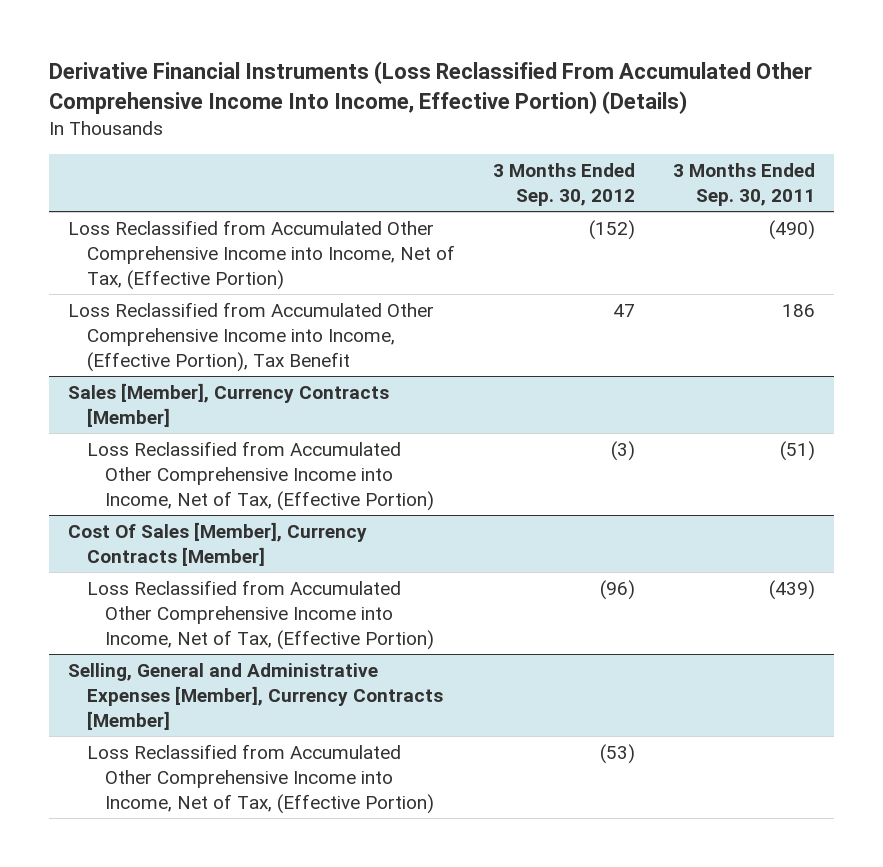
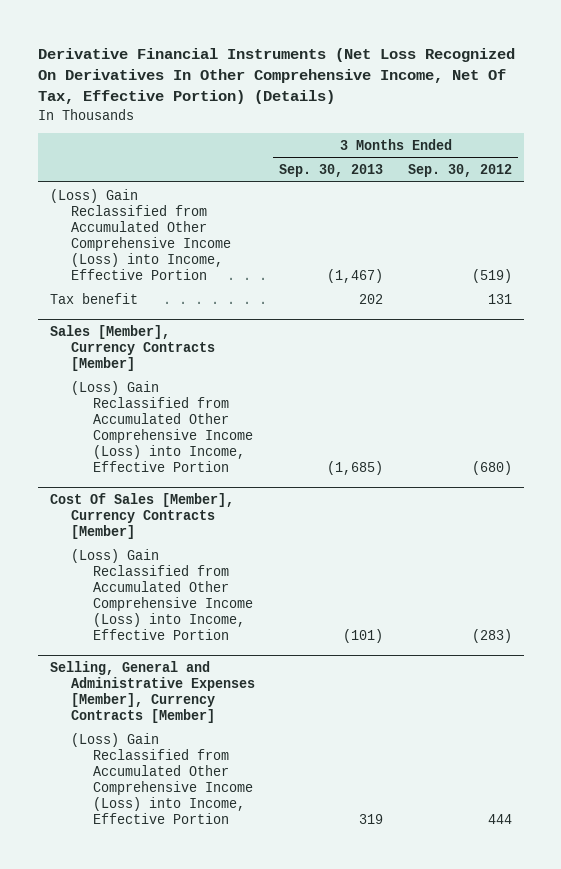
[49,60,813,114] Derivative Financial Instruments (Loss Reclassified From Accumulated Other Comprehensive Income Into Income, Effective Portion) (Details) -> [37,47,515,105] Derivative Financial Instruments (Net Loss Recognized On Derivatives In Other Comprehensive Income, Net Of Tax, Effective Portion) (Details)
[672,163,815,207] 3 Months Ended Sep. 30, 2011 -> none
none -> [279,164,384,178] Sep. 30, 2013
[68,302,435,372] Loss Reclassified from Accumulated Other Comprehensive Income into Income, (Effective Portion), Tax Benefit -> none
[68,220,455,290] Loss Reclassified from Accumulated Other Comprehensive Income into Income, Net of Tax, (Effective Portion) -> [49,188,232,280] (Loss) Gain Reclassified from Accumulated Other Comprehensive Income (Loss) into Income, Effective Portion
[588,220,635,241] (152) -> [471,268,512,283] (519)
none -> [49,292,138,304] Tax benefit
[86,441,435,511] Loss Reclassified from Accumulated Other Comprehensive Income into Income, Net of Tax, (Effective Portion) -> [71,380,254,472] (Loss) Gain Reclassified from Accumulated Other Comprehensive Income (Loss) into Income, Effective Portion
[610,441,635,462] (3) -> [471,460,512,475] (680)
[86,580,435,650] Loss Reclassified from Accumulated Other Comprehensive Income into Income, Net of Tax, (Effective Portion) -> [71,548,254,640] (Loss) Gain Reclassified from Accumulated Other Comprehensive Income (Loss) into Income, Effective Portion
[599,580,635,601] (96) -> [471,628,512,643] (283)
[86,744,435,814] Loss Reclassified from Accumulated Other Comprehensive Income into Income, Net of Tax, (Effective Portion) -> [71,732,254,824] (Loss) Gain Reclassified from Accumulated Other Comprehensive Income (Loss) into Income, Effective Portion
[599,744,635,765] (53) -> [487,813,512,824] 444

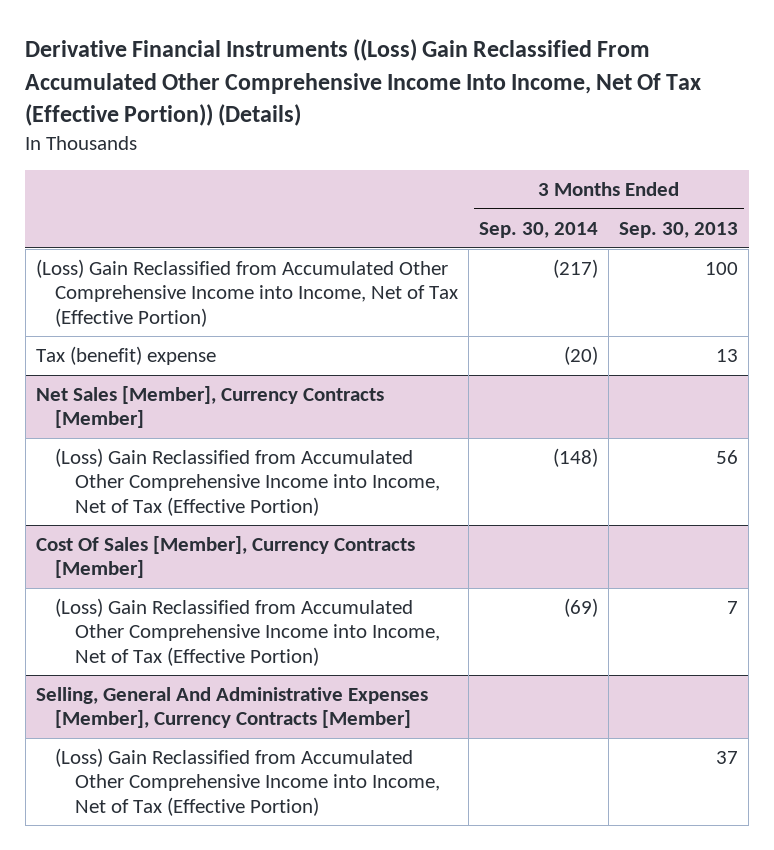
[37,47,515,105] Derivative Financial Instruments (Net Loss Recognized On Derivatives In Other Comprehensive Income, Net Of Tax, Effective Portion) (Details) -> [25,39,702,126] Derivative Financial Instruments ((Loss) Gain Reclassified From Accumulated Other Comprehensive Income Into Income, Net Of Tax (Effective Portion)) (Details)
[407,164,512,178] Sep. 30, 2012 -> none
none -> [479,221,599,238] Sep. 30, 2014
[49,188,232,280] (Loss) Gain Reclassified from Accumulated Other Comprehensive Income (Loss) into Income, Effective Portion -> [35,259,459,327] (Loss) Gain Reclassified from Accumulated Other Comprehensive Income into Income, Net of Tax (Effective Portion)
[327,268,384,283] (1,467) -> [705,262,739,276] 100
[49,292,138,304] Tax benefit -> [35,346,216,366] Tax (benefit) expense
[359,293,384,304] 202 -> [716,349,739,363] 13
[49,324,216,371] Sales [Member], Currency Contracts [Member] -> [35,386,384,429] Net Sales [Member], Currency Contracts [Member]
[71,380,254,472] (Loss) Gain Reclassified from Accumulated Other Comprehensive Income (Loss) into Income, Effective Portion -> [55,448,440,516] (Loss) Gain Reclassified from Accumulated Other Comprehensive Income into Income, Net of Tax (Effective Portion)
[327,460,384,475] (1,685) -> [716,450,739,465] 56
[71,548,254,640] (Loss) Gain Reclassified from Accumulated Other Comprehensive Income (Loss) into Income, Effective Portion -> [55,598,440,666] (Loss) Gain Reclassified from Accumulated Other Comprehensive Income into Income, Net of Tax (Effective Portion)
[343,628,384,643] (101) -> [727,601,739,615] 7
[49,660,256,723] Selling, General and Administrative Expenses [Member], Currency Contracts [Member] -> [35,687,428,729] Selling, General And Administrative Expenses [Member], Currency Contracts [Member]
[71,732,254,824] (Loss) Gain Reclassified from Accumulated Other Comprehensive Income (Loss) into Income, Effective Portion -> [55,748,440,816] (Loss) Gain Reclassified from Accumulated Other Comprehensive Income into Income, Net of Tax (Effective Portion)
[359,813,384,824] 319 -> [716,751,739,765] 37

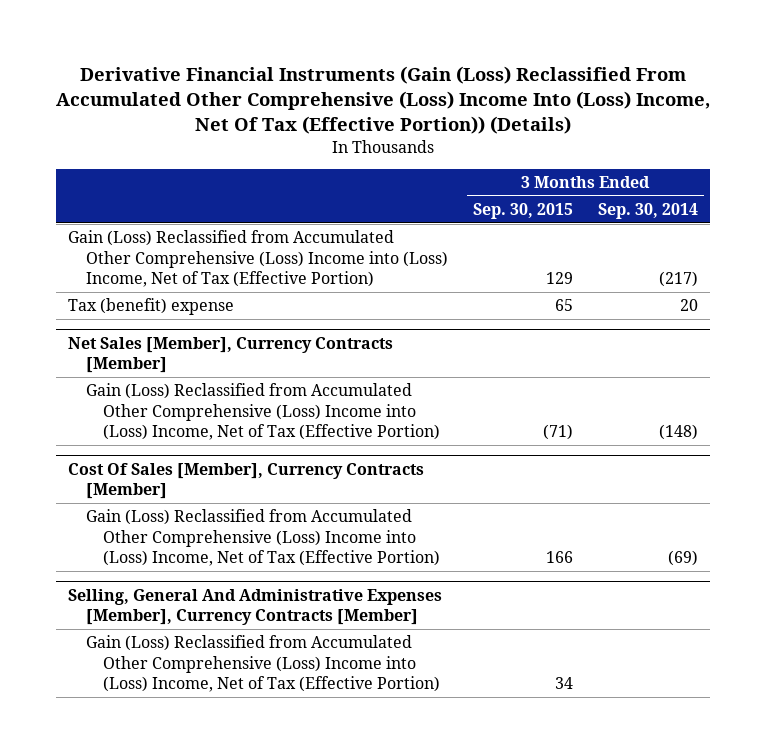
[25,39,702,126] Derivative Financial Instruments ((Loss) Gain Reclassified From Accumulated Other Comprehensive Income Into Income, Net Of Tax (Effective Portion)) (Details) -> [56,65,711,134] Derivative Financial Instruments (Gain (Loss) Reclassified From Accumulated Other Comprehensive (Loss) Income Into (Loss) Income, Net Of Tax (Effective Portion)) (Details)
[619,221,739,238] Sep. 30, 2013 -> none
none -> [472,203,573,220] Sep. 30, 2015
[35,259,459,327] (Loss) Gain Reclassified from Accumulated Other Comprehensive Income into Income, Net of Tax (Effective Portion) -> [68,230,448,288] Gain (Loss) Reclassified from Accumulated Other Comprehensive (Loss) Income into (Loss) Income, Net of Tax (Effective Portion)
[564,346,599,366] (20) -> [679,299,698,312] 20
[55,448,440,516] (Loss) Gain Reclassified from Accumulated Other Comprehensive Income into Income, Net of Tax (Effective Portion) -> [85,383,441,441] Gain (Loss) Reclassified from Accumulated Other Comprehensive (Loss) Income into (Loss) Income, Net of Tax (Effective Portion)
[55,598,440,666] (Loss) Gain Reclassified from Accumulated Other Comprehensive Income into Income, Net of Tax (Effective Portion) -> [85,509,441,567] Gain (Loss) Reclassified from Accumulated Other Comprehensive (Loss) Income into (Loss) Income, Net of Tax (Effective Portion)
[55,748,440,816] (Loss) Gain Reclassified from Accumulated Other Comprehensive Income into Income, Net of Tax (Effective Portion) -> [85,635,441,693] Gain (Loss) Reclassified from Accumulated Other Comprehensive (Loss) Income into (Loss) Income, Net of Tax (Effective Portion)

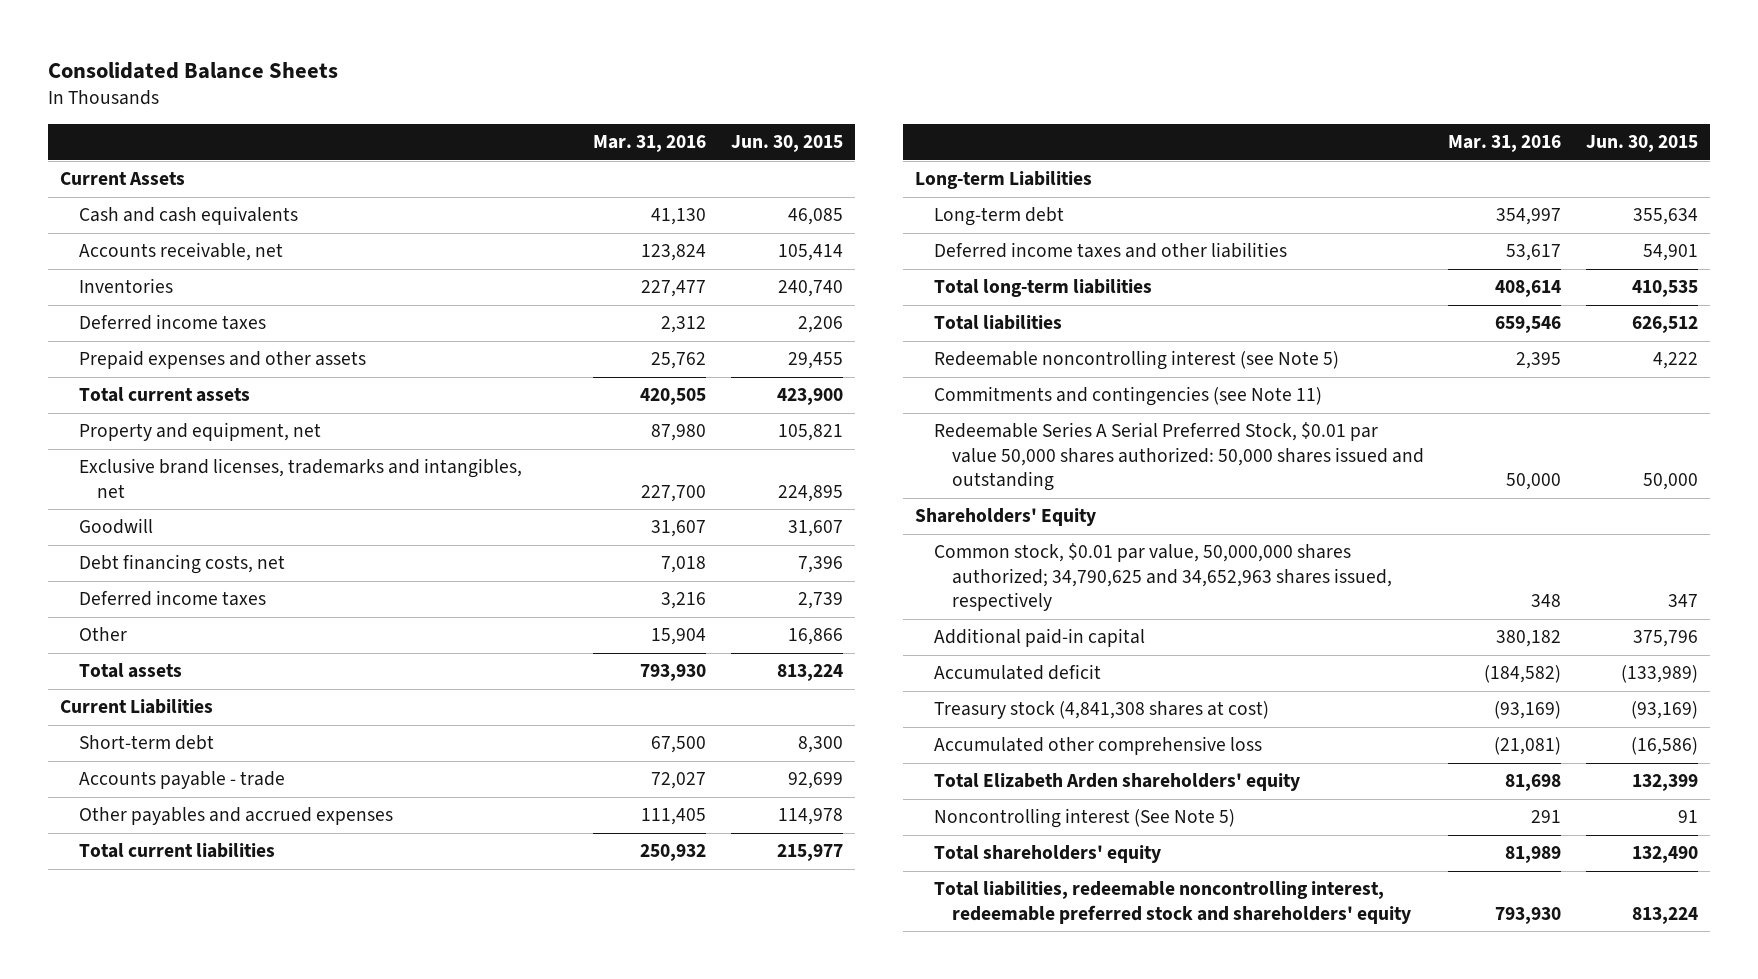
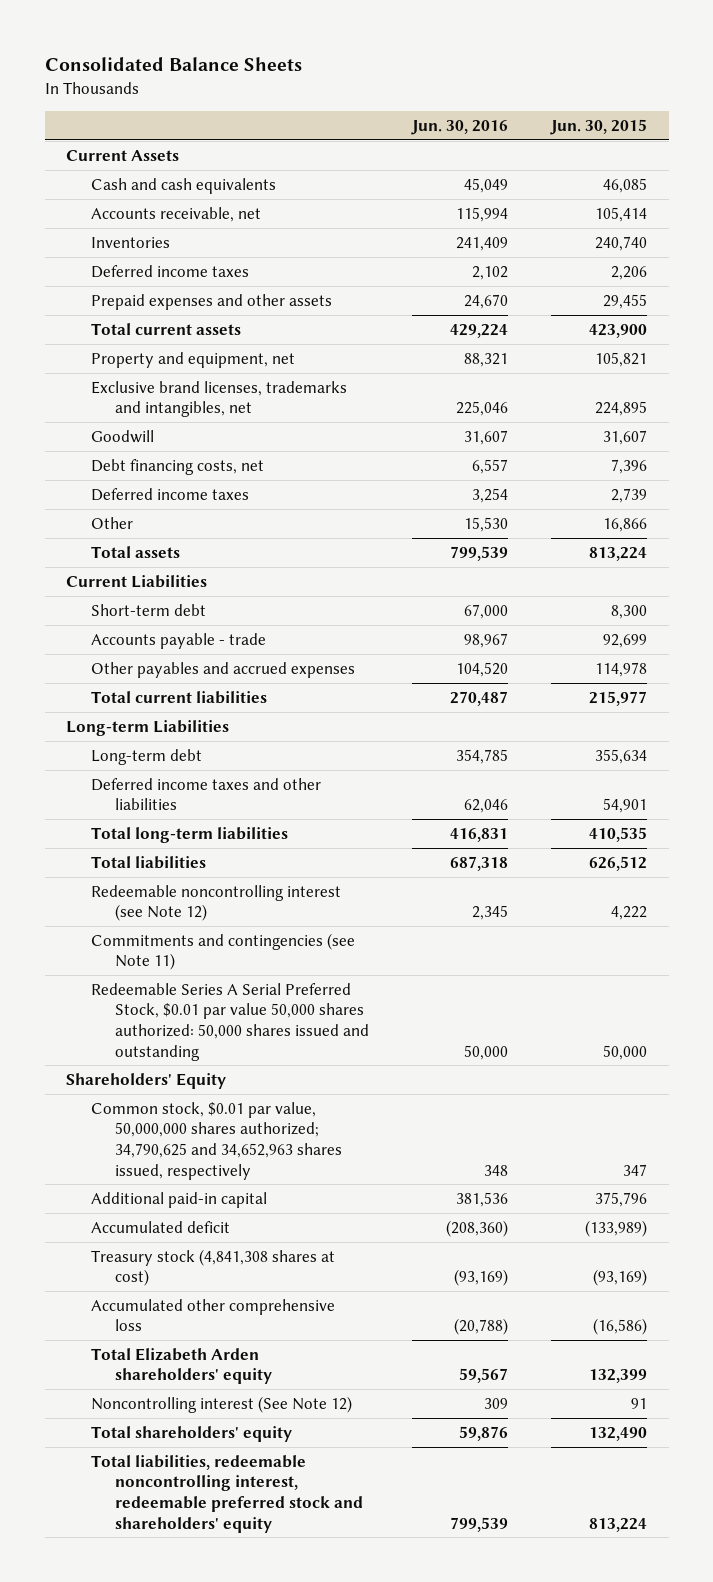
[593,135,707,153] Mar. 31, 2016 -> none
none -> [411,120,509,136] Jun. 30, 2016
[933,350,1339,371] Redeemable noncontrolling interest (see Note 5) -> [90,884,341,922] Redeemable noncontrolling interest (see Note 12)
[933,808,1235,829] Noncontrolling interest (See Note 5) -> [90,1395,352,1413] Noncontrolling interest (See Note 12)

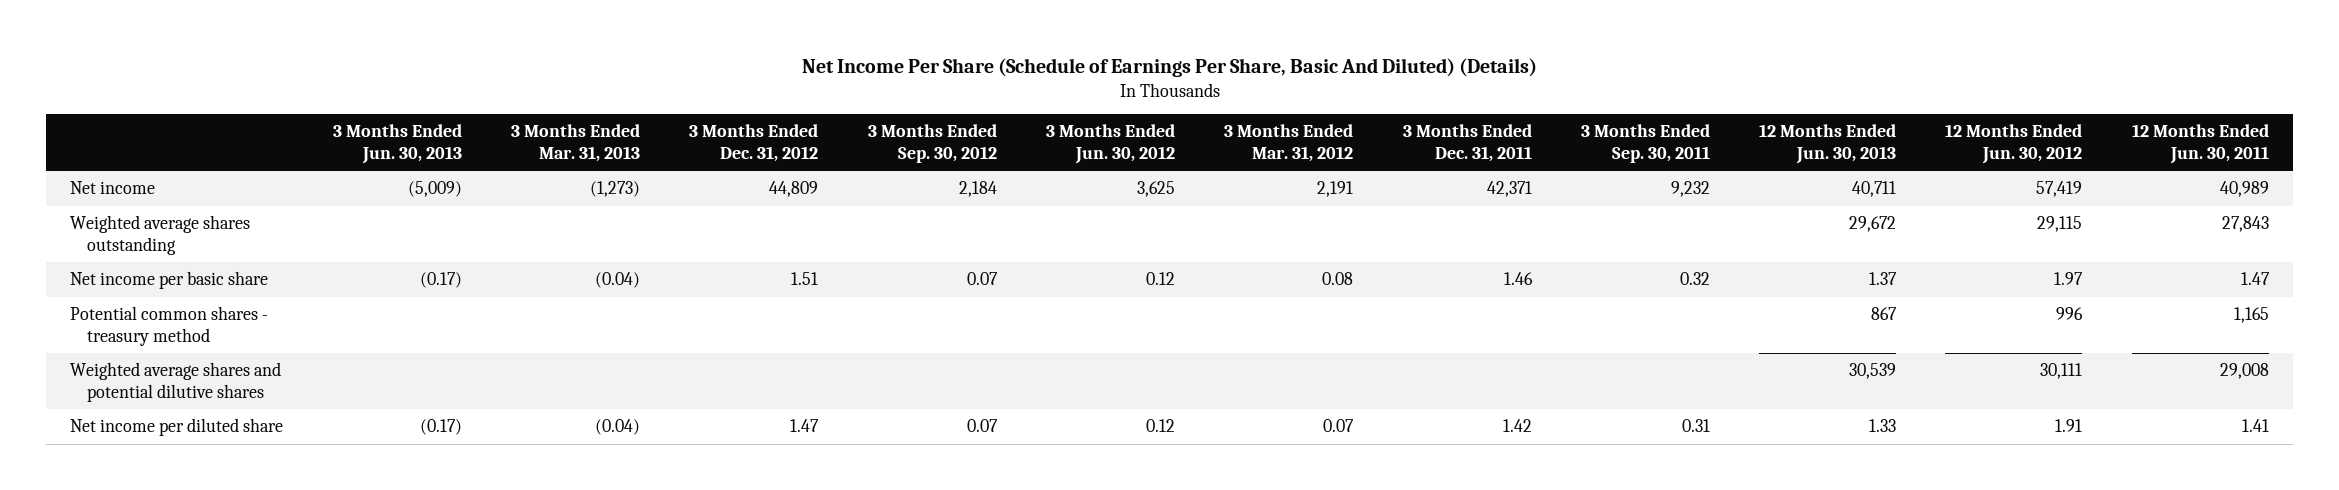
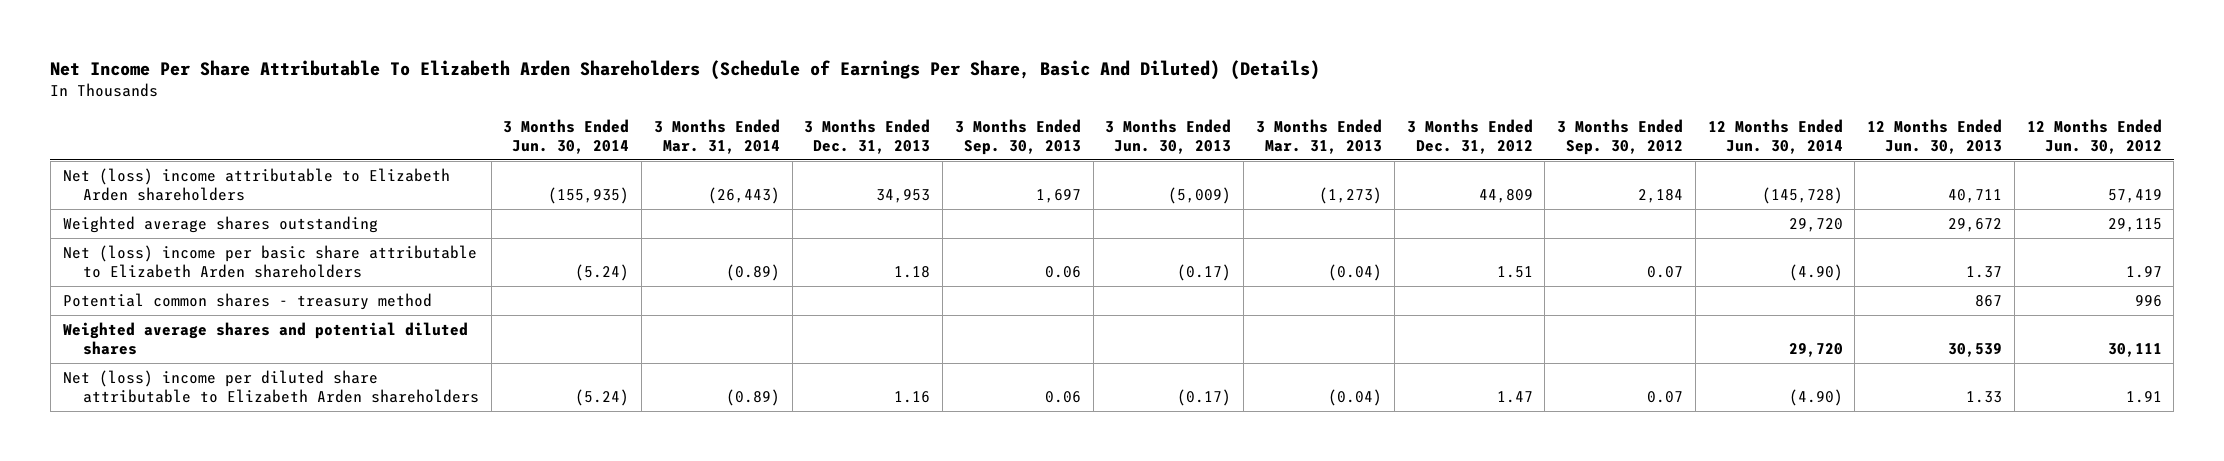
[801,57,1537,77] Net Income Per Share (Schedule of Earnings Per Share, Basic And Diluted) (Details) -> [50,59,1321,80] Net Income Per Share Attributable To Elizabeth Arden Shareholders (Schedule of Earnings Per Share, Basic And Diluted) (Details)
[1045,124,1175,164] 3 Months Ended Jun. 30, 2012 -> none
[1224,124,1354,162] 3 Months Ended Mar. 31, 2012 -> none
[1402,124,1532,162] 3 Months Ended Dec. 31, 2011 -> none
[1580,124,1710,163] 3 Months Ended Sep. 30, 2011 -> none
[2131,124,2269,164] 12 Months Ended Jun. 30, 2011 -> none
none -> [503,118,630,154] 3 Months Ended Jun. 30, 2014
none -> [653,118,780,154] 3 Months Ended Mar. 31, 2014
none -> [804,118,931,154] 3 Months Ended Dec. 31, 2013
none -> [954,118,1081,155] 3 Months Ended Sep. 30, 2013
none -> [1707,118,1843,154] 12 Months Ended Jun. 30, 2014
[70,181,156,195] Net income -> [62,168,450,201] Net (loss) income attributable to Elizabeth Arden shareholders
[70,271,269,290] Net income per basic share -> [62,245,477,278] Net (loss) income per basic share attributable to Elizabeth Arden shareholders
[70,362,282,402] Weighted average shares and potential dilutive shares -> [62,322,468,355] Weighted average shares and potential diluted shares
[70,418,284,437] Net income per diluted share -> [62,370,479,403] Net (loss) income per diluted share attributable to Elizabeth Arden shareholders

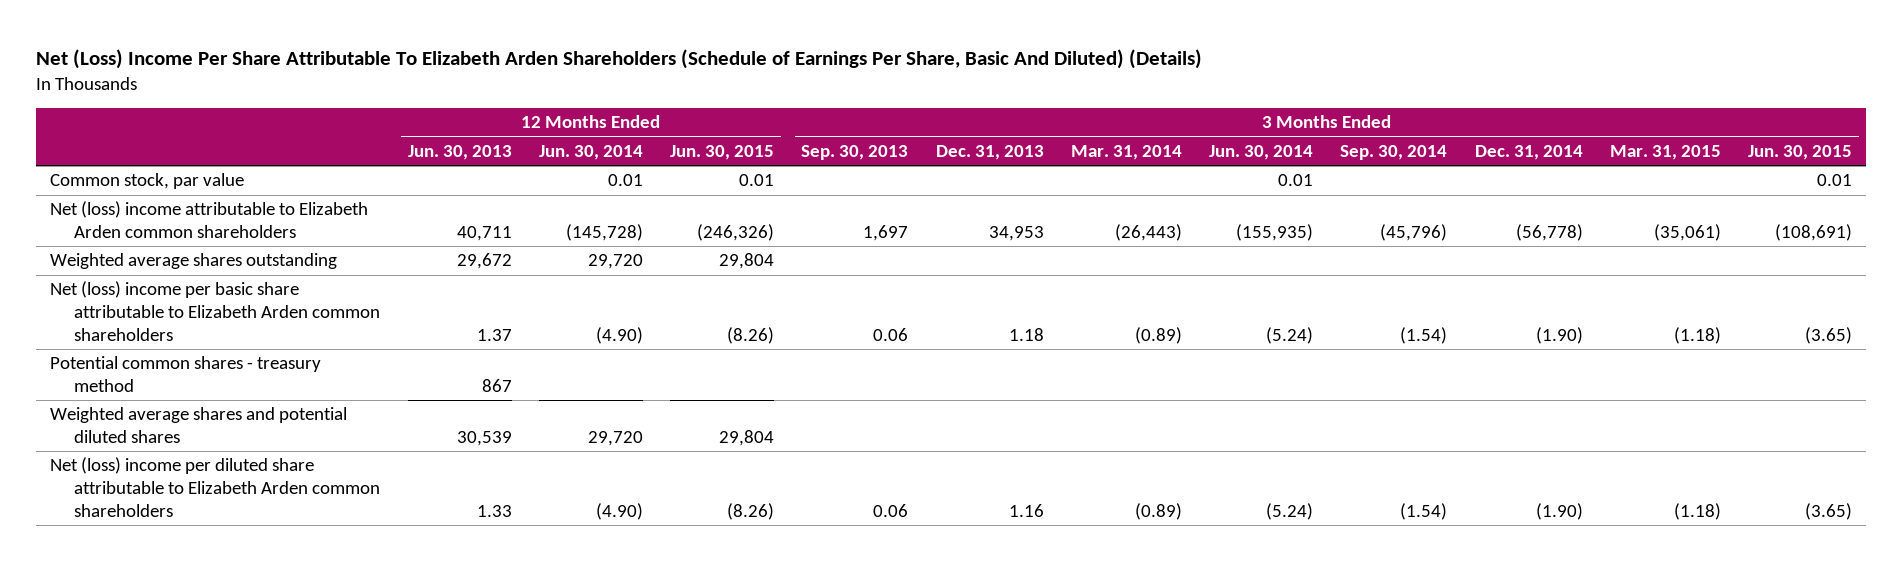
[50,59,1321,80] Net Income Per Share Attributable To Elizabeth Arden Shareholders (Schedule of Earnings Per Share, Basic And Diluted) (Details) -> [36,48,1203,69] Net (Loss) Income Per Share Attributable To Elizabeth Arden Shareholders (Schedule of Earnings Per Share, Basic And Diluted) (Details)
[1105,118,1232,154] 3 Months Ended Jun. 30, 2013 -> none
[1256,118,1383,154] 3 Months Ended Mar. 31, 2013 -> none
[1406,118,1533,154] 3 Months Ended Dec. 31, 2012 -> none
[1557,118,1684,155] 3 Months Ended Sep. 30, 2012 -> none
[2026,118,2162,154] 12 Months Ended Jun. 30, 2012 -> none
none -> [670,144,775,160] Jun. 30, 2015
none -> [1340,144,1448,160] Sep. 30, 2014
none -> [1474,144,1583,160] Dec. 31, 2014
none -> [1609,144,1721,160] Mar. 31, 2015
none -> [1748,144,1853,160] Jun. 30, 2015
none -> [49,173,244,190] Common stock, par value
[62,168,450,201] Net (loss) income attributable to Elizabeth Arden shareholders -> [49,201,368,238] Net (loss) income attributable to Elizabeth Arden common shareholders
[62,245,477,278] Net (loss) income per basic share attributable to Elizabeth Arden shareholders -> [49,281,381,341] Net (loss) income per basic share attributable to Elizabeth Arden common shareholders
[62,370,479,403] Net (loss) income per diluted share attributable to Elizabeth Arden shareholders -> [49,457,381,517] Net (loss) income per diluted share attributable to Elizabeth Arden common shareholders

